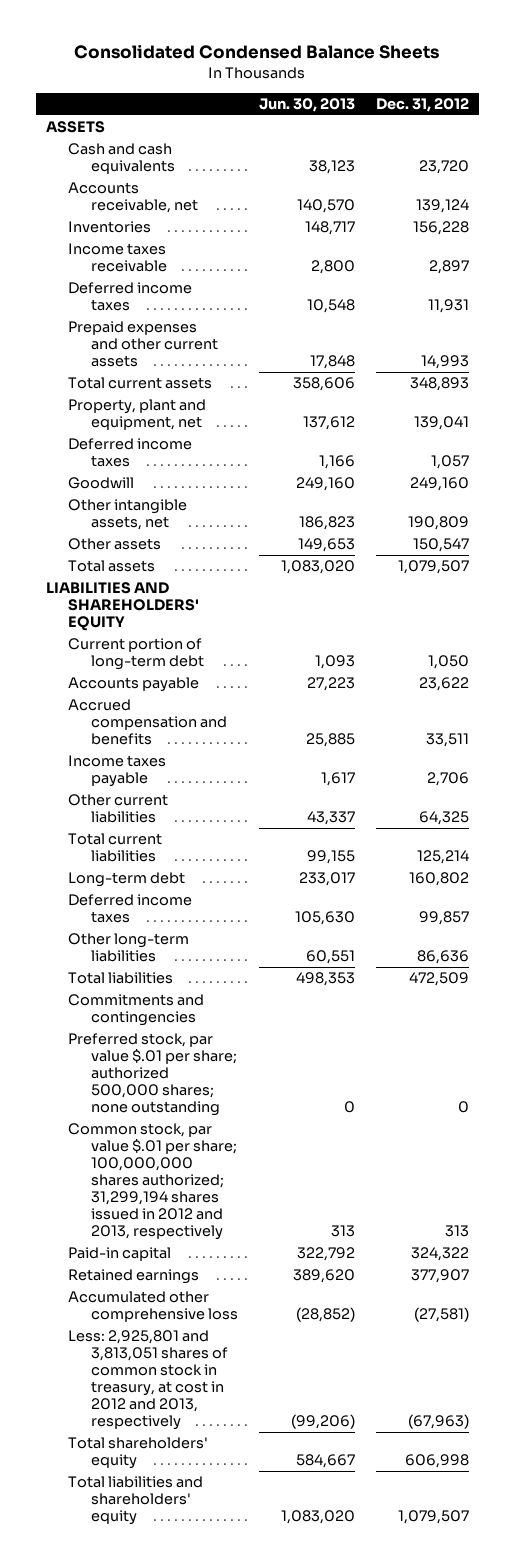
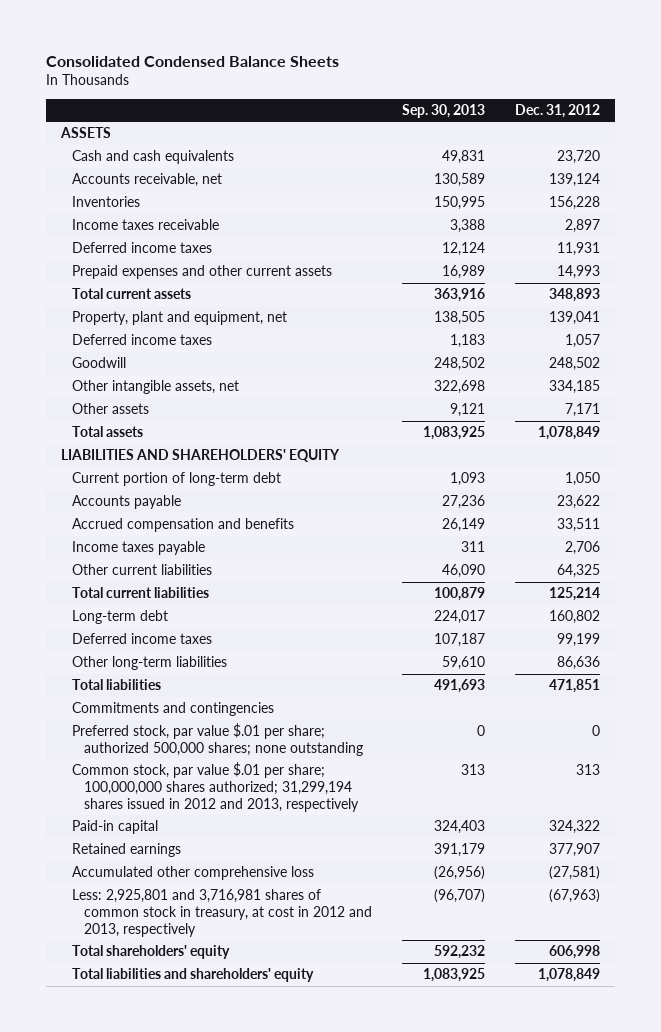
[258,98,355,113] Jun. 30, 2013 -> none
none -> [401,103,485,118] Sep. 30, 2013
[409,477,469,492] 249,160 -> [549,357,601,372] 248,502
[407,516,469,531] 190,809 -> [549,380,601,395] 334,185
[412,538,469,553] 150,547 -> [565,403,601,418] 7,171
[397,560,469,575] 1,079,507 -> [538,426,601,441] 1,078,849
[418,911,469,926] 99,857 -> [557,633,601,648] 99,199
[408,972,469,987] 472,509 -> [549,679,601,694] 471,851
[68,1330,228,1431] Less: 2,925,801 and 3,813,051 shares of common stock in treasury, at cost in 2012 and 2013, respectively -> [72,889,372,937] Less: 2,925,801 and 3,716,981 shares of common stock in treasury, at cost in 2012 and 2013, respectively
[397,1510,469,1525] 1,079,507 -> [538,968,601,983] 1,078,849

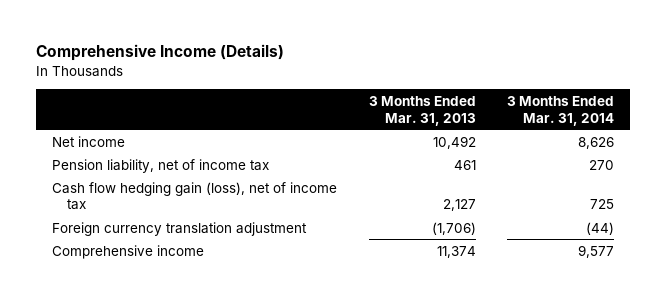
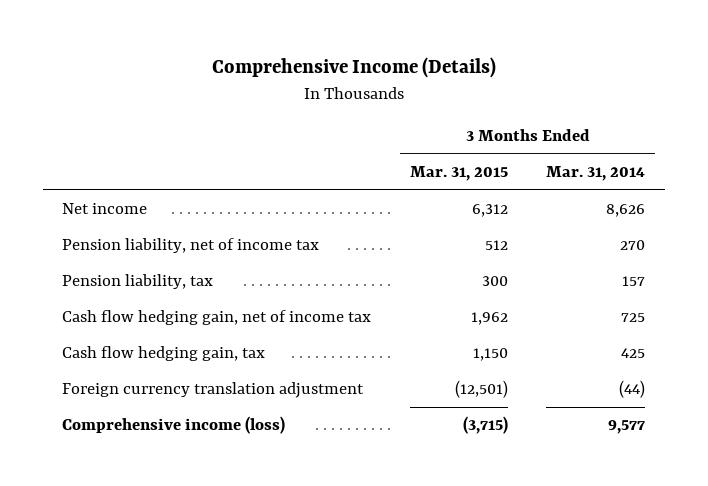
[368,95,476,126] 3 Months Ended Mar. 31, 2013 -> none
none -> [409,166,508,182] Mar. 31, 2015
none -> [62,274,214,290] Pension liability, tax
[52,181,338,211] Cash flow hedging gain (loss), net of income tax -> [62,310,372,326] Cash flow hedging gain, net of income tax
none -> [62,346,266,362] Cash flow hedging gain, tax
[52,244,205,259] Comprehensive income -> [62,416,286,435] Comprehensive income (loss)

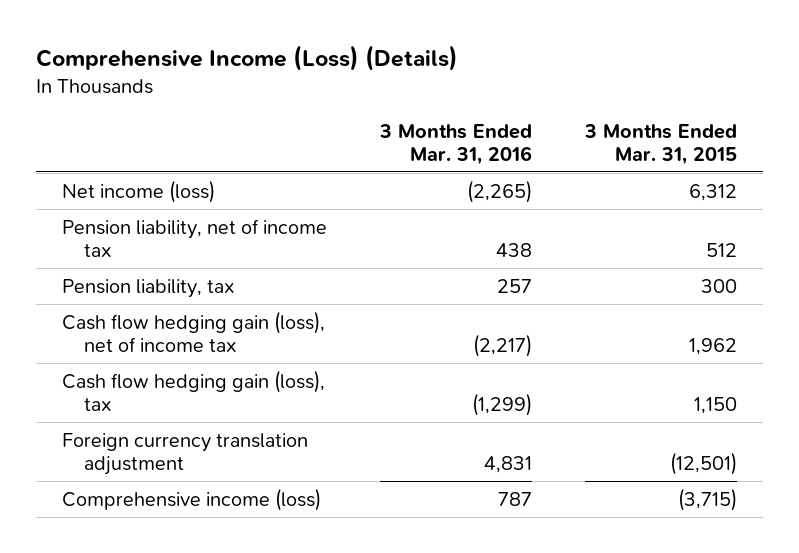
[211,56,496,78] Comprehensive Income (Details) -> [35,45,458,72] Comprehensive Income (Loss) (Details)
[546,166,646,182] Mar. 31, 2014 -> none
none -> [378,123,532,165] 3 Months Ended Mar. 31, 2016
[62,203,148,215] Net income -> [62,179,216,203] Net income (loss)
[62,310,372,326] Cash flow hedging gain, net of income tax -> [62,310,326,352] Cash flow hedging gain (loss), net of income tax
[62,346,266,362] Cash flow hedging gain, tax -> [62,369,326,411] Cash flow hedging gain (loss), tax

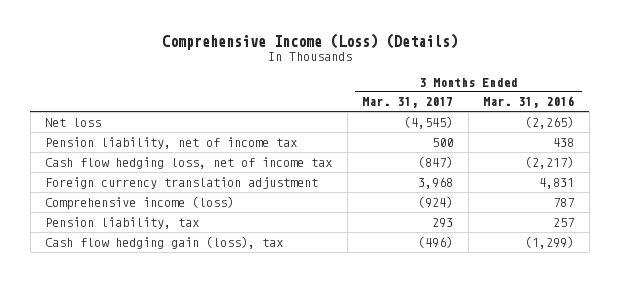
[583,123,737,165] 3 Months Ended Mar. 31, 2015 -> none
none -> [362,97,454,109] Mar. 31, 2017
[62,179,216,203] Net income (loss) -> [45,117,102,127] Net loss
[62,310,326,352] Cash flow hedging gain (loss), net of income tax -> [45,156,333,169] Cash flow hedging loss, net of income tax
[62,278,236,298] Pension liability, tax -> [45,216,200,229] Pension liability, tax
[62,369,326,411] Cash flow hedging gain (loss), tax -> [45,235,284,249] Cash flow hedging gain (loss), tax

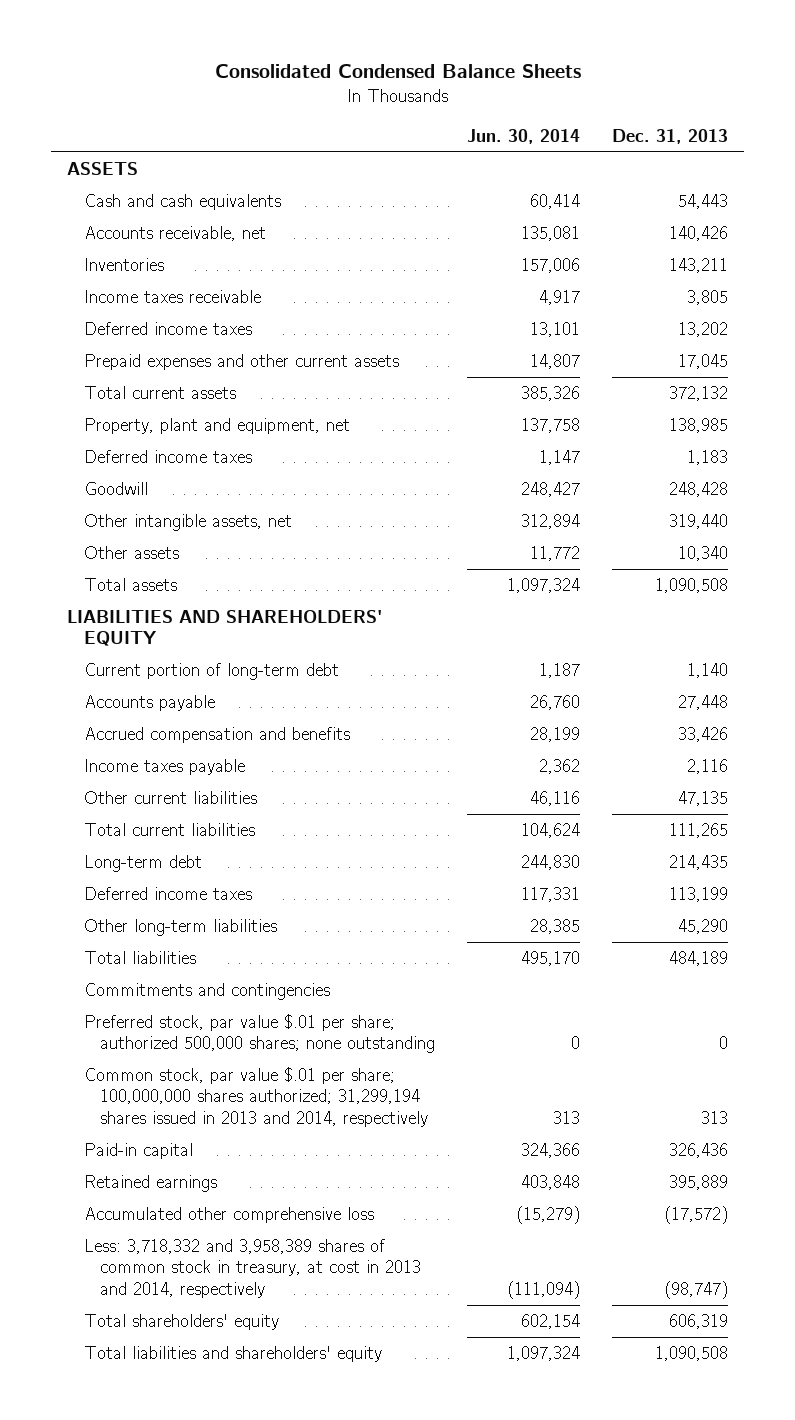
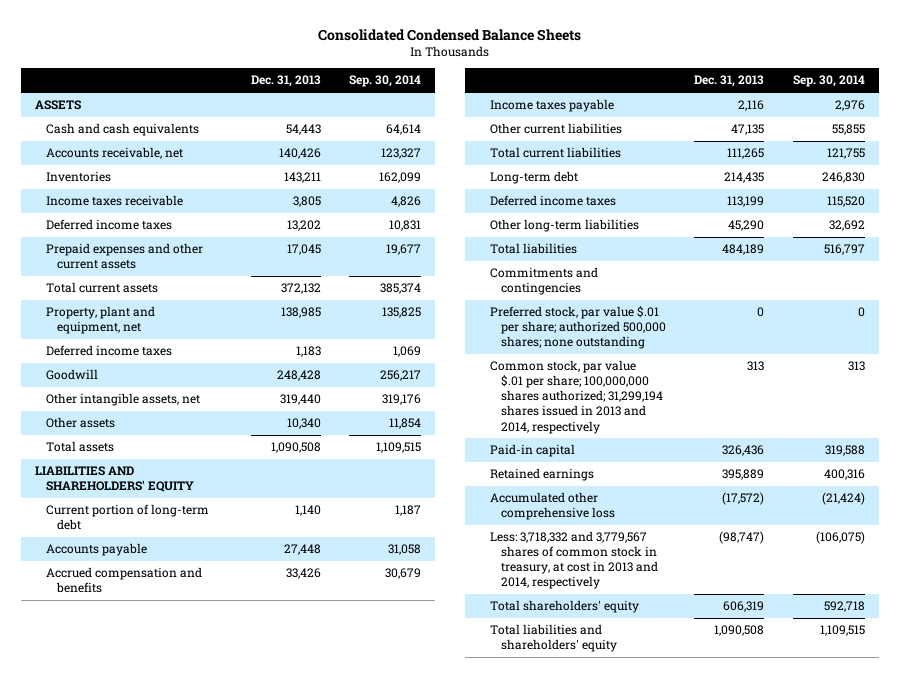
[467,128,581,144] Jun. 30, 2014 -> none
none -> [348,75,421,88] Sep. 30, 2014
[83,1239,422,1298] Less: 3,718,332 and 3,958,389 shares of common stock in treasury, at cost in 2013 and 2014, respectively -> [490,531,659,590] Less: 3,718,332 and 3,779,567 shares of common stock in treasury, at cost in 2013 and 2014, respectively

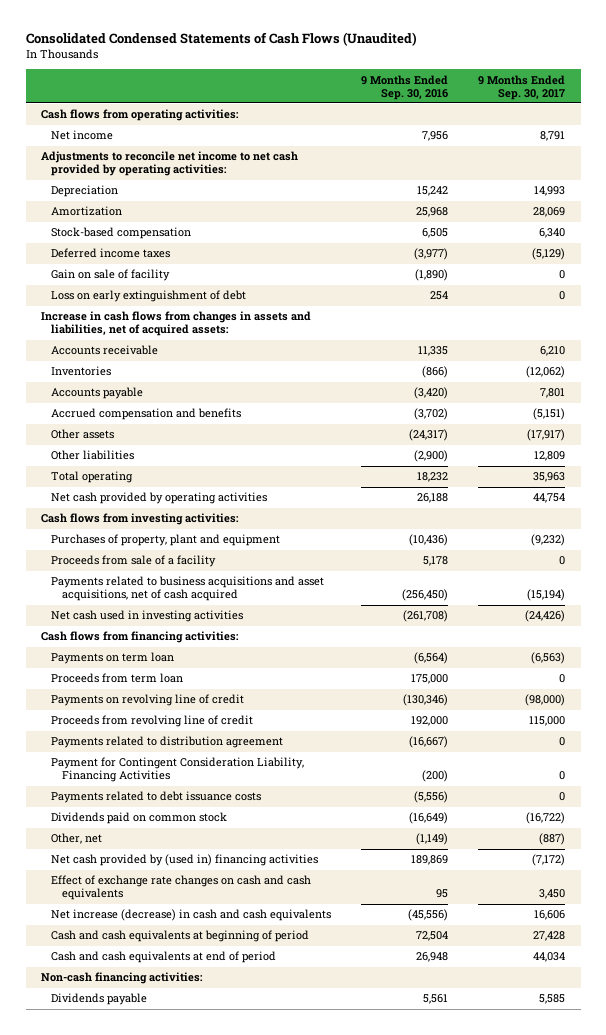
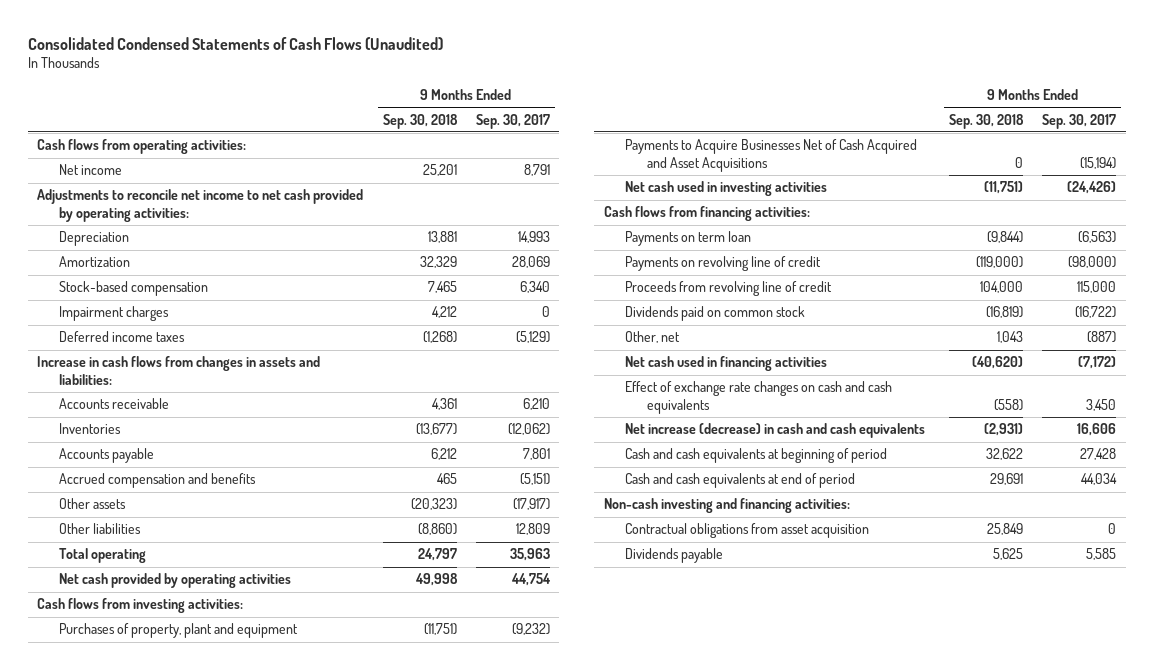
[361,74,449,100] 9 Months Ended Sep. 30, 2016 -> none
none -> [382,113,458,129] Sep. 30, 2018
none -> [58,306,169,322] Impairment charges
[51,269,171,282] Gain on sale of facility -> none
[51,290,247,303] Loss on early extinguishment of debt -> none
[40,311,311,337] Increase in cash flows from changes in assets and liabilities, net of acquired assets: -> [37,356,321,386] Increase in cash flows from changes in assets and liabilities:
[51,555,217,568] Proceeds from sale of a facility -> none
[51,576,325,602] Payments related to business acquisitions and asset acquisitions, net of cash acquired -> [625,139,918,173] Payments to Acquire Businesses Net of Cash Acquired and Asset Acquisitions
[51,673,184,684] Proceeds from term loan -> none
[51,736,284,749] Payments related to distribution agreement -> none
[51,757,305,783] Payment for Contingent Consideration Liability, Financing Activities -> none
[51,791,262,804] Payments related to debt issuance costs -> none
[51,854,319,867] Net cash provided by (used in) financing activities -> [625,356,828,372] Net cash used in financing activities
[40,972,203,985] Non-cash financing activities: -> [603,498,850,514] Non-cash investing and financing activities:
none -> [625,523,870,539] Contractual obligations from asset acquisition

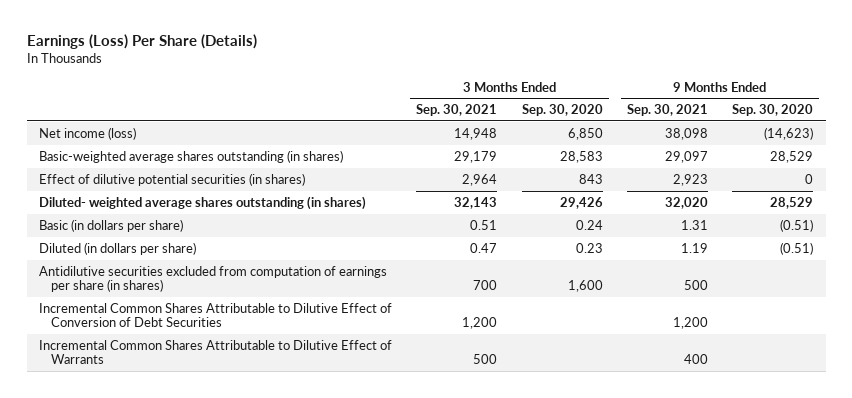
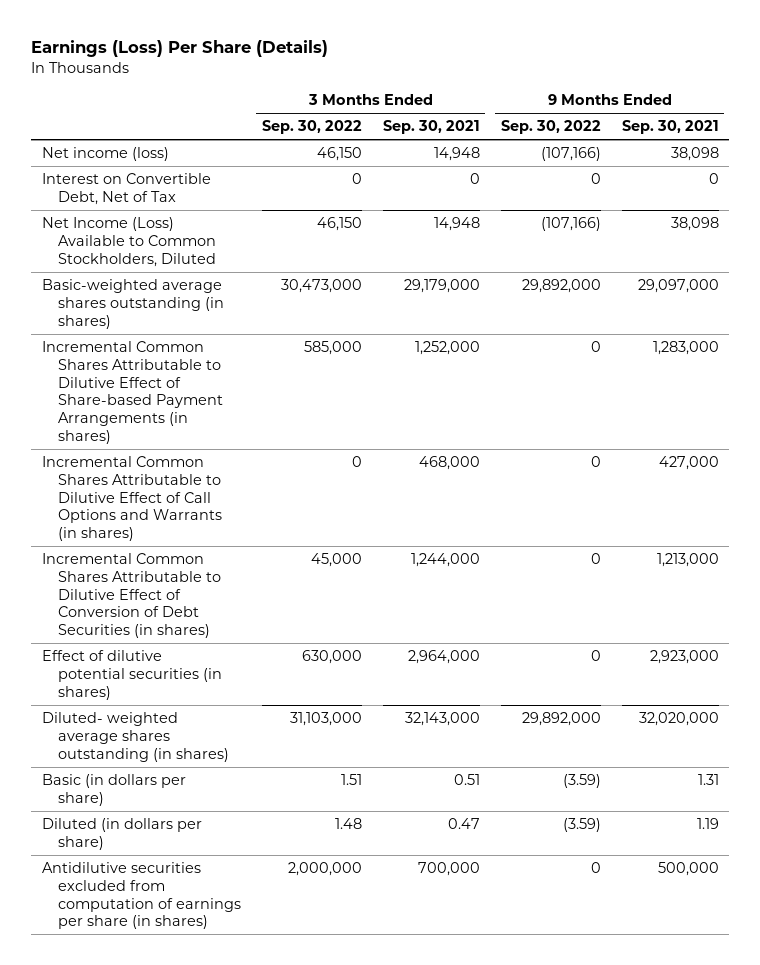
[521,104,603,117] Sep. 30, 2020 -> none
[732,104,814,117] Sep. 30, 2020 -> none
none -> [261,120,362,135] Sep. 30, 2022
none -> [500,120,601,135] Sep. 30, 2022
none -> [41,173,211,205] Interest on Convertible Debt, Net of Tax
none -> [41,217,216,267] Net Income (Loss) Available to Common Stockholders, Diluted
[454,150,498,163] 29,179 -> [403,279,480,294] 29,179,000
[665,150,709,163] 29,097 -> [637,279,719,294] 29,097,000
none -> [41,341,223,444] Incremental Common Shares Attributable to Dilutive Effect of Share-based Payment Arrangements (in shares)
none -> [41,456,222,542] Incremental Common Shares Attributable to Dilutive Effect of Call Options and Warrants (in shares)
none -> [41,553,221,639] Incremental Common Shares Attributable to Dilutive Effect of Conversion of Debt Securities (in shares)
[462,173,498,186] 2,964 -> [407,650,480,665] 2,964,000
[673,173,709,186] 2,923 -> [649,650,719,665] 2,923,000
[454,196,498,209] 32,143 -> [404,712,480,727] 32,143,000
[665,196,709,209] 32,020 -> [638,712,719,727] 32,020,000
[39,302,393,328] Incremental Common Shares Attributable to Dilutive Effect of Conversion of Debt Securities -> none
[39,339,393,365] Incremental Common Shares Attributable to Dilutive Effect of Warrants -> none
[473,280,498,291] 700 -> [417,862,480,877] 700,000
[684,280,709,291] 500 -> [657,862,719,877] 500,000

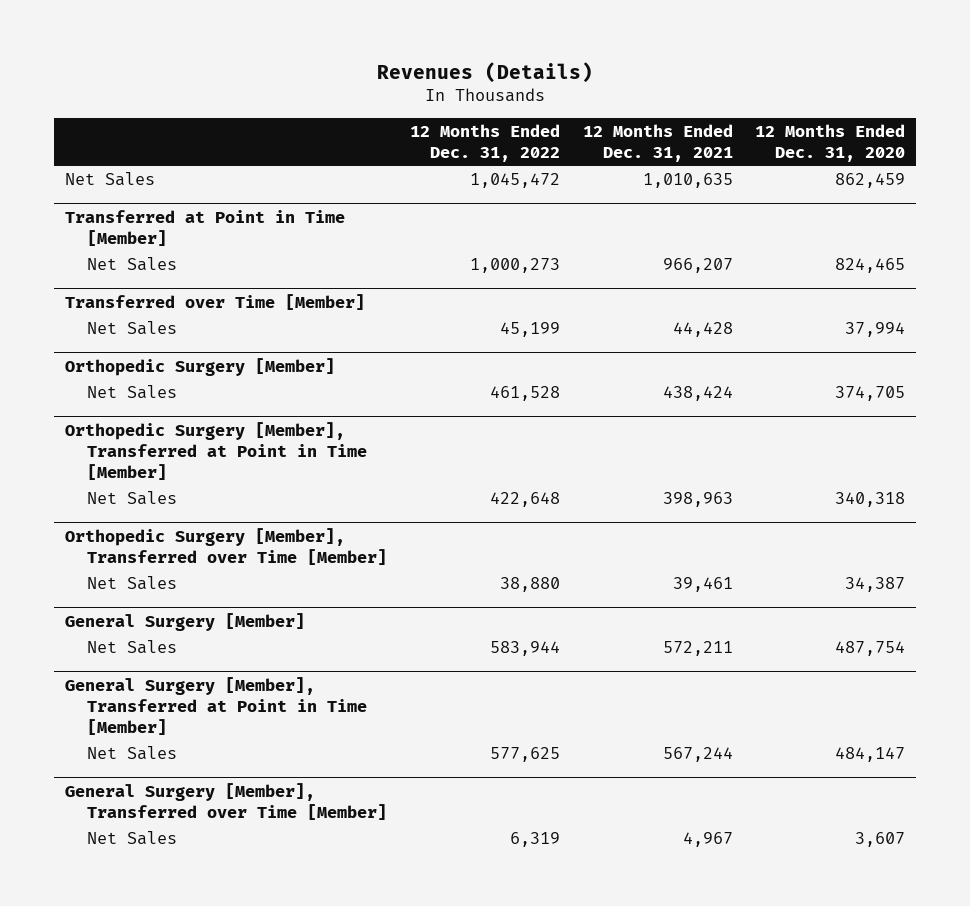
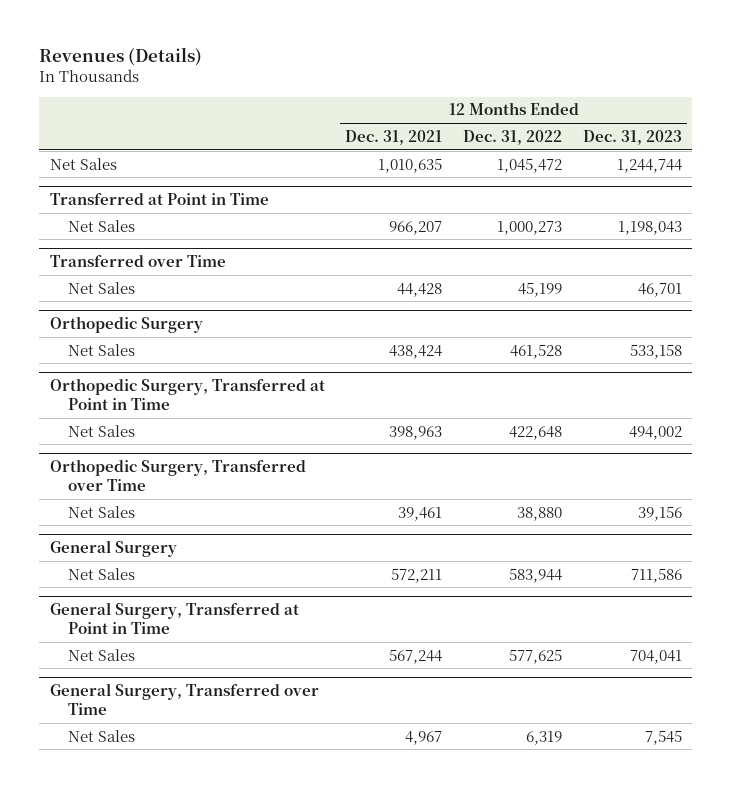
[755,123,906,162] 12 Months Ended Dec. 31, 2020 -> none
none -> [582,129,682,145] Dec. 31, 2023
[64,209,345,246] Transferred at Point in Time [Member] -> [49,193,269,206] Transferred at Point in Time
[64,293,365,310] Transferred over Time [Member] -> [49,255,226,268] Transferred over Time
[64,357,335,376] Orthopedic Surgery [Member] -> [49,316,203,334] Orthopedic Surgery
[64,421,368,480] Orthopedic Surgery [Member], Transferred at Point in Time [Member] -> [49,378,325,410] Orthopedic Surgery, Transferred at Point in Time
[64,527,388,565] Orthopedic Surgery [Member], Transferred over Time [Member] -> [49,459,306,491] Orthopedic Surgery, Transferred over Time
[64,612,305,631] General Surgery [Member] -> [49,540,177,558] General Surgery
[64,676,368,735] General Surgery [Member], Transferred at Point in Time [Member] -> [49,602,299,634] General Surgery, Transferred at Point in Time
[64,782,388,820] General Surgery [Member], Transferred over Time [Member] -> [49,683,319,715] General Surgery, Transferred over Time

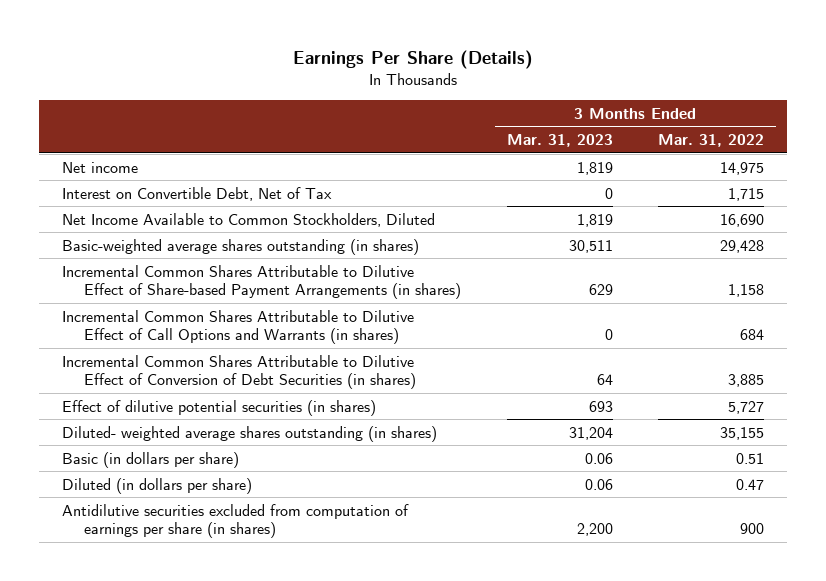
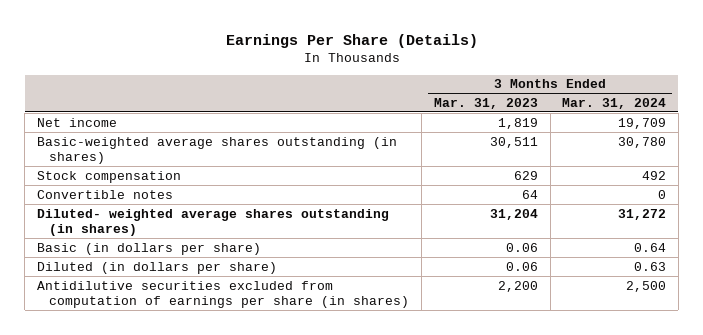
[658,134,765,148] Mar. 31, 2022 -> none
none -> [562,97,667,109] Mar. 31, 2024
[62,186,333,201] Interest on Convertible Debt, Net of Tax -> none
[62,212,436,227] Net Income Available to Common Stockholders, Diluted -> none
[62,309,415,344] Incremental Common Shares Attributable to Dilutive Effect of Call Options and Warrants (in shares) -> none
[62,399,377,416] Effect of dilutive potential securities (in shares) -> none
[62,264,461,299] Incremental Common Shares Attributable to Dilutive Effect of Share-based Payment Arrangements (in shares) -> [36,170,181,183] Stock compensation
[62,354,416,389] Incremental Common Shares Attributable to Dilutive Effect of Conversion of Debt Securities (in shares) -> [36,189,173,199] Convertible notes

